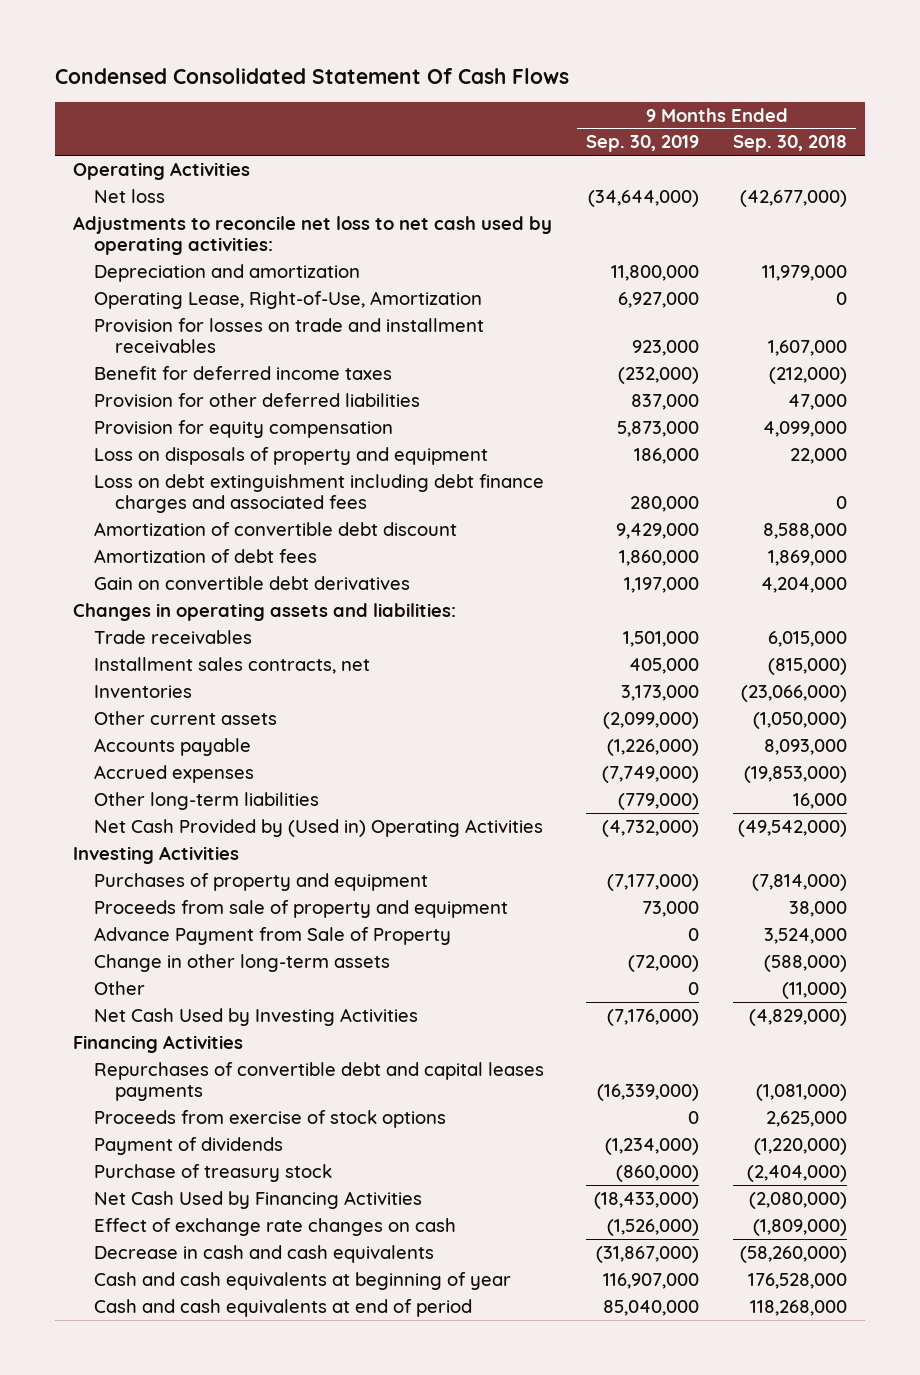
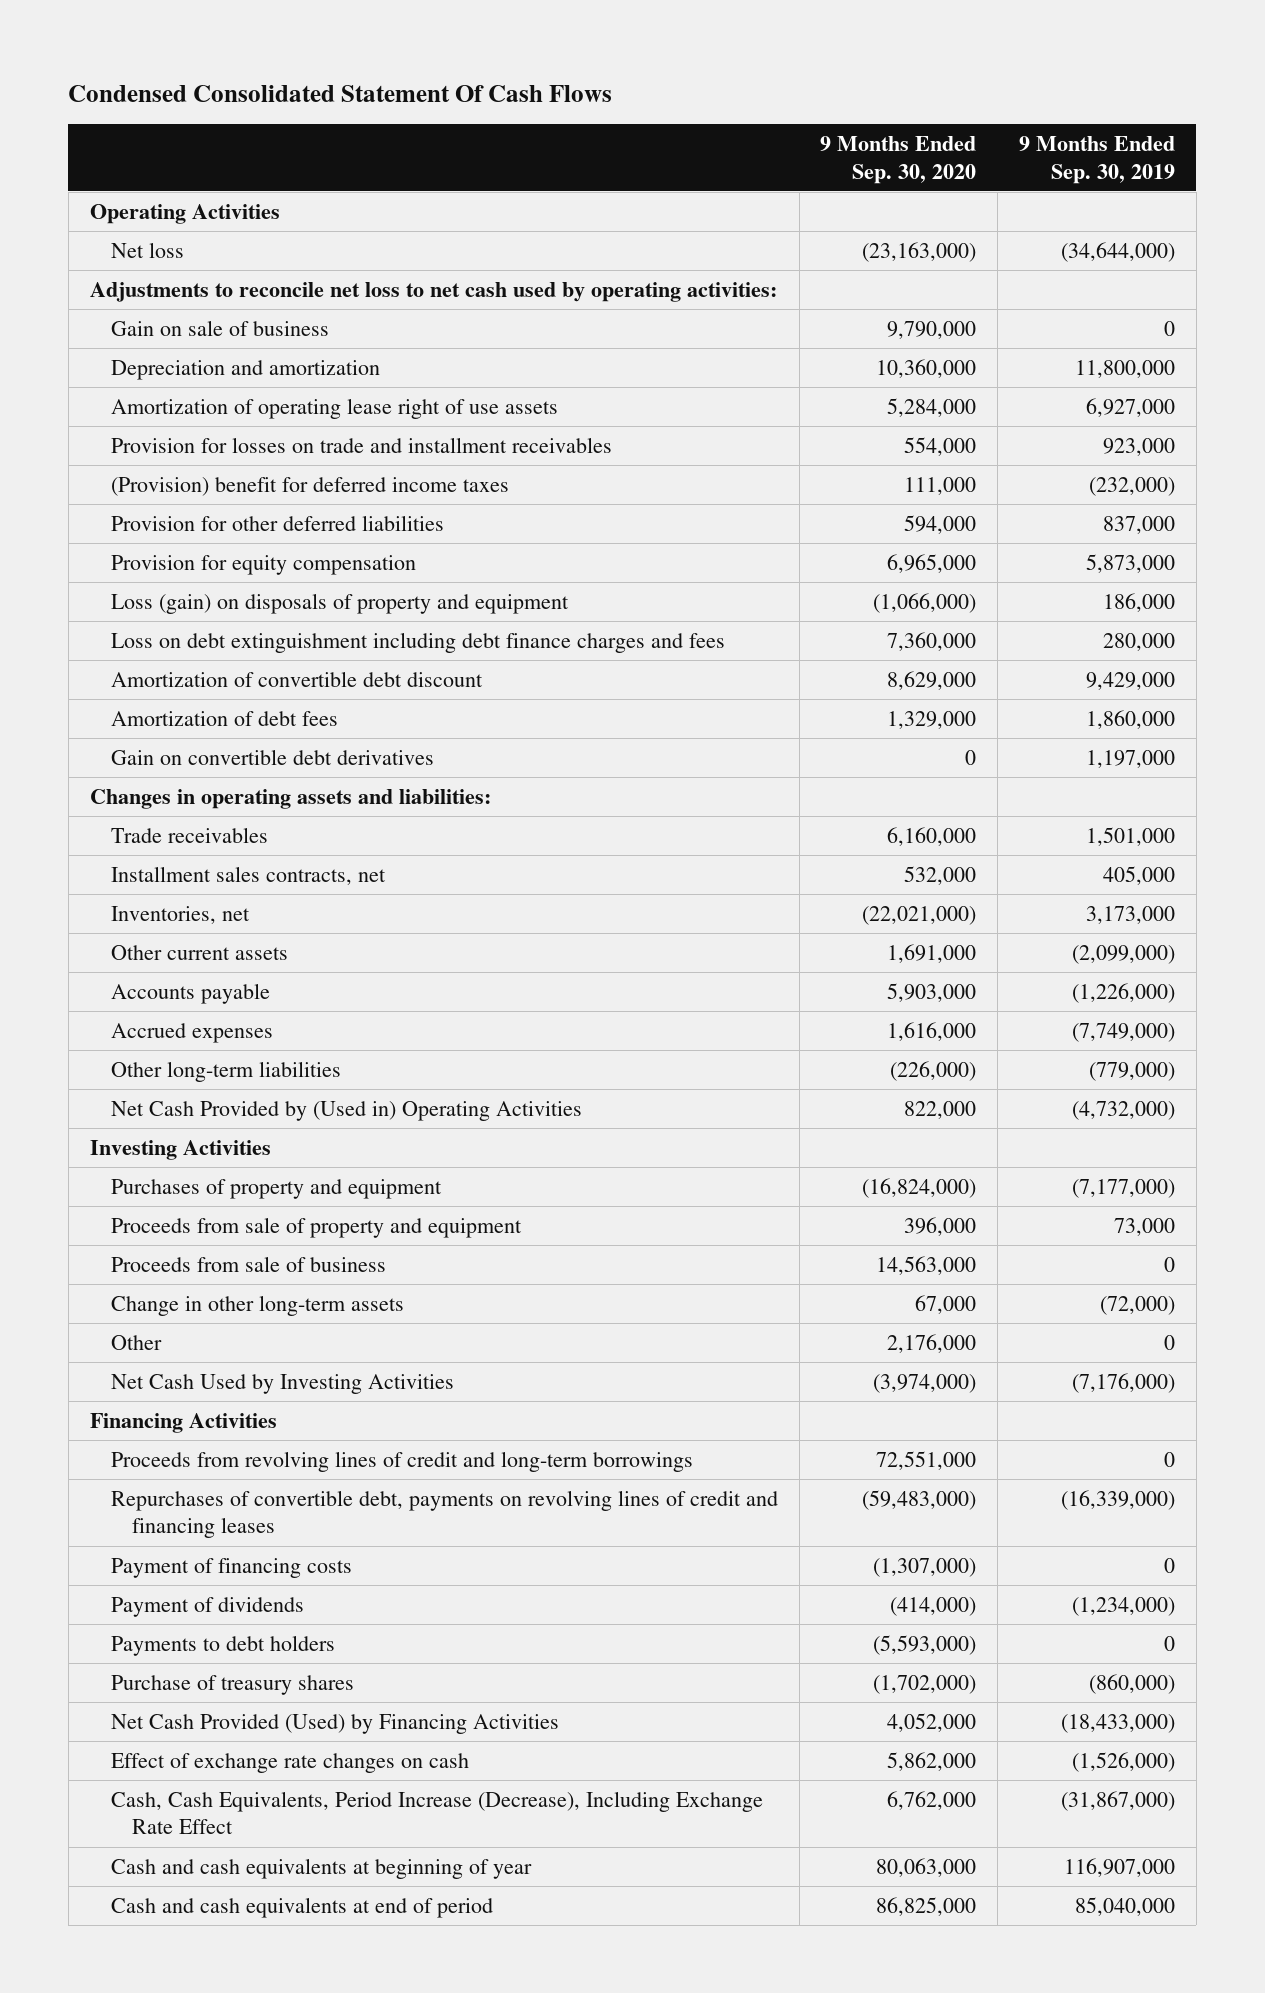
[733,135,848,153] Sep. 30, 2018 -> none
none -> [820,135,977,184] 9 Months Ended Sep. 30, 2020
none -> [110,319,329,336] Gain on sale of business
[93,290,482,309] Operating Lease, Right-of-Use, Amortization -> [110,397,558,419] Amortization of operating lease right of use assets
[93,365,392,380] Benefit for deferred income taxes -> [110,476,509,496] (Provision) benefit for deferred income taxes
[93,446,488,465] Loss on disposals of property and equipment -> [110,592,569,614] Loss (gain) on disposals of property and equipment
[93,473,544,514] Loss on debt extinguishment including debt finance charges and associated fees -> [110,631,725,653] Loss on debt extinguishment including debt finance charges and fees
[93,684,192,698] Inventories -> [110,905,250,924] Inventories, net
[93,926,451,945] Advance Payment from Sale of Property -> none
none -> [110,1255,386,1272] Proceeds from sale of business
[93,1109,446,1128] Proceeds from exercise of stock options -> none
none -> [110,1450,693,1472] Proceeds from revolving lines of credit and long-term borrowings
[93,1061,544,1102] Repurchases of convertible debt and capital leases payments -> [110,1489,778,1539] Repurchases of convertible debt, payments on revolving lines of credit and financing leases
none -> [110,1557,352,1578] Payment of financing costs
none -> [110,1634,335,1656] Payments to debt holders
[93,1163,332,1182] Purchase of treasury stock -> [110,1674,354,1695] Purchase of treasury shares
[93,1190,422,1209] Net Cash Used by Financing Activities -> [110,1713,559,1734] Net Cash Provided (Used) by Financing Activities
[93,1244,434,1263] Decrease in cash and cash equivalents -> [110,1790,763,1835] Cash, Cash Equivalents, Period Increase (Decrease), Including Exchange Rate Effect

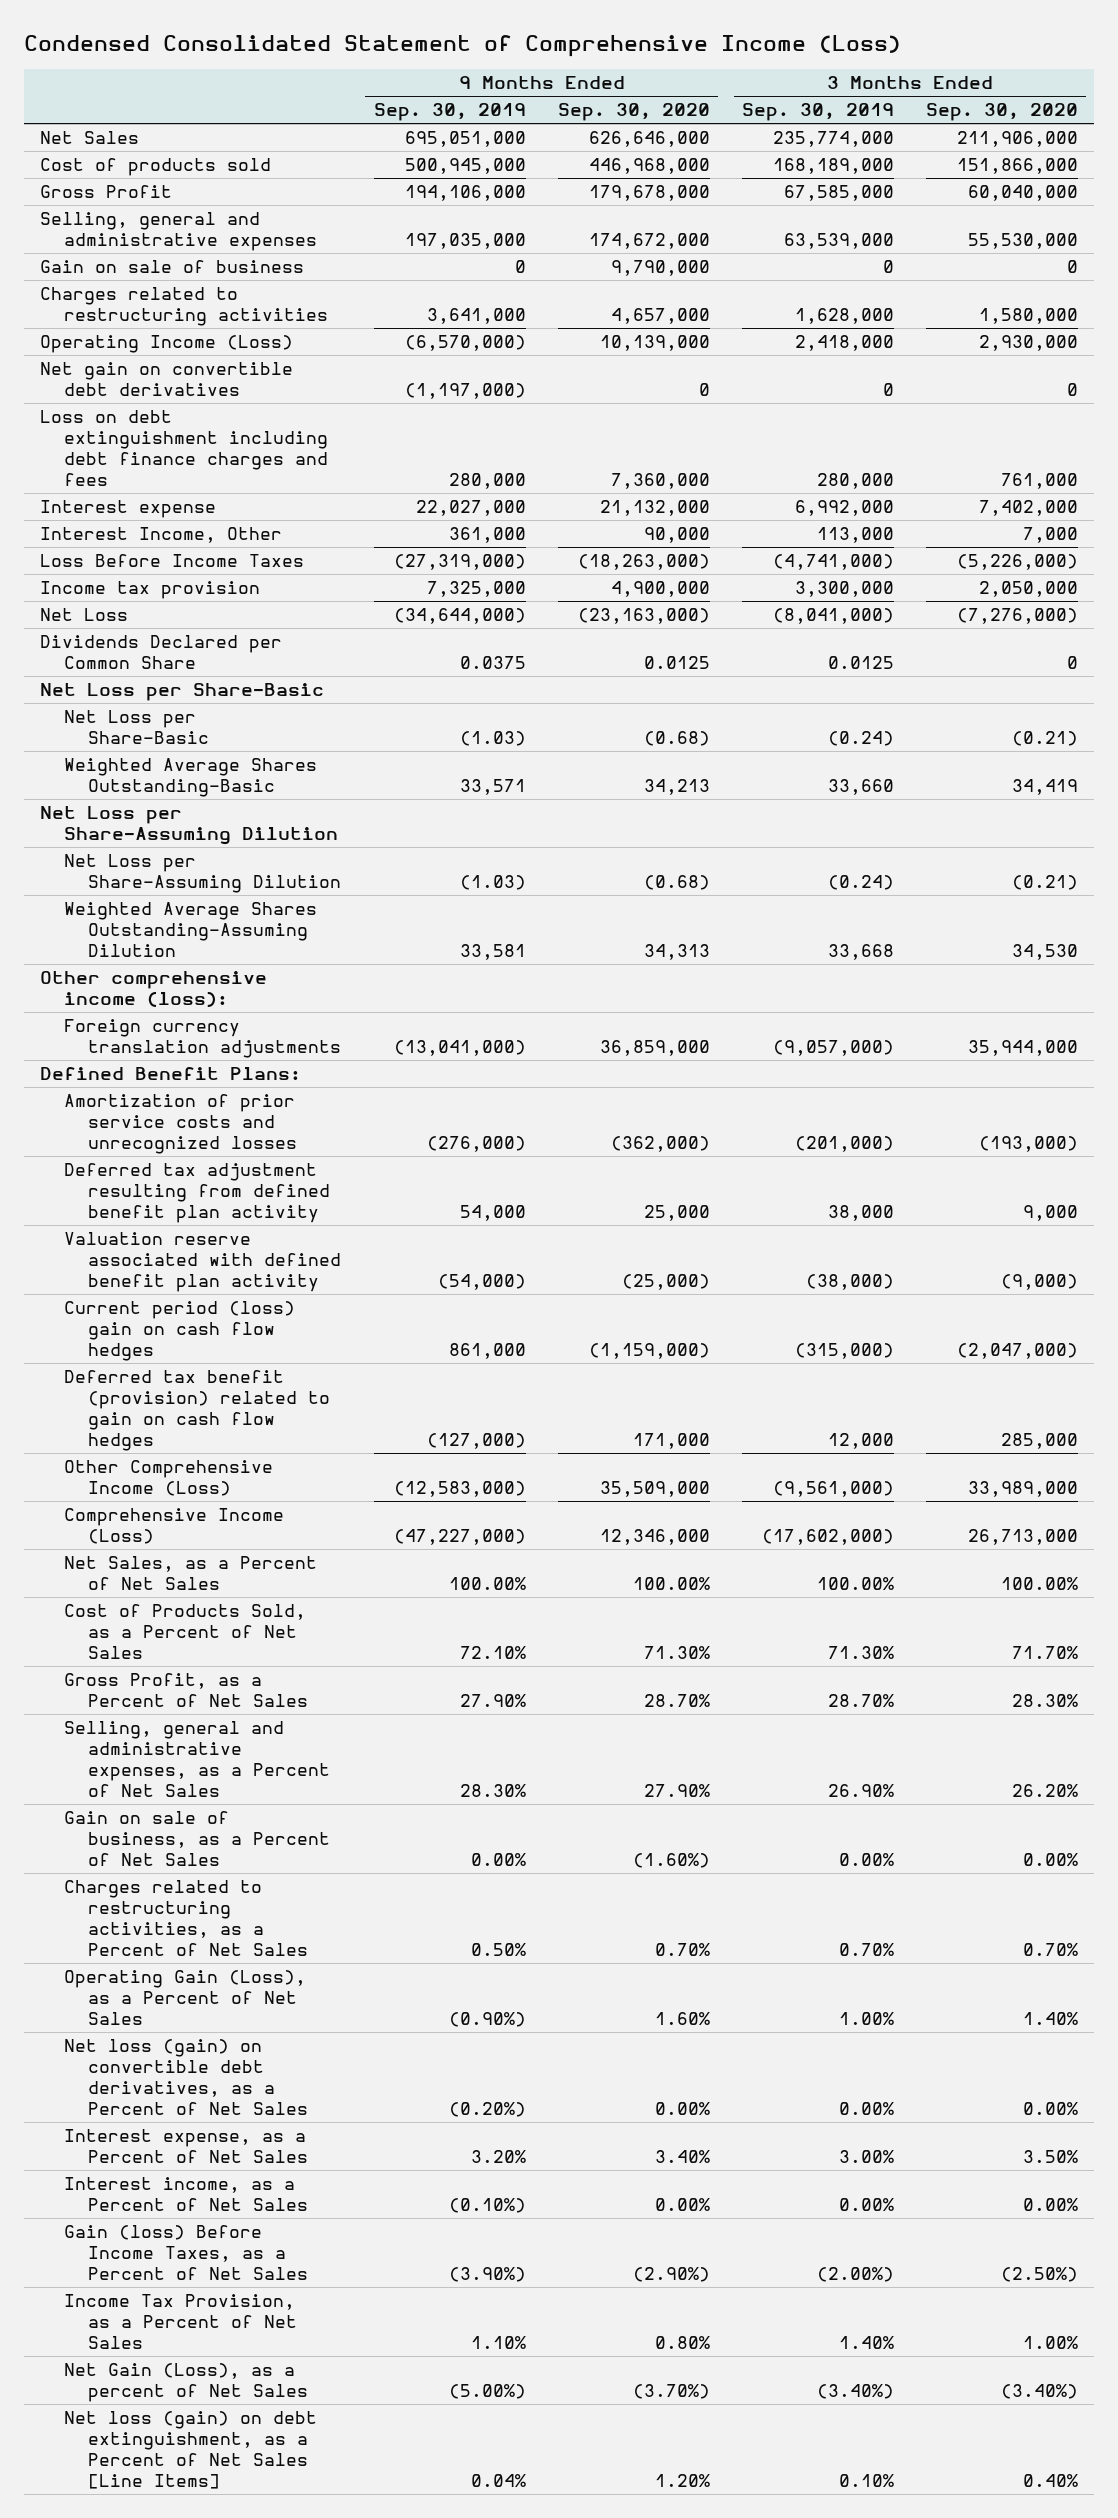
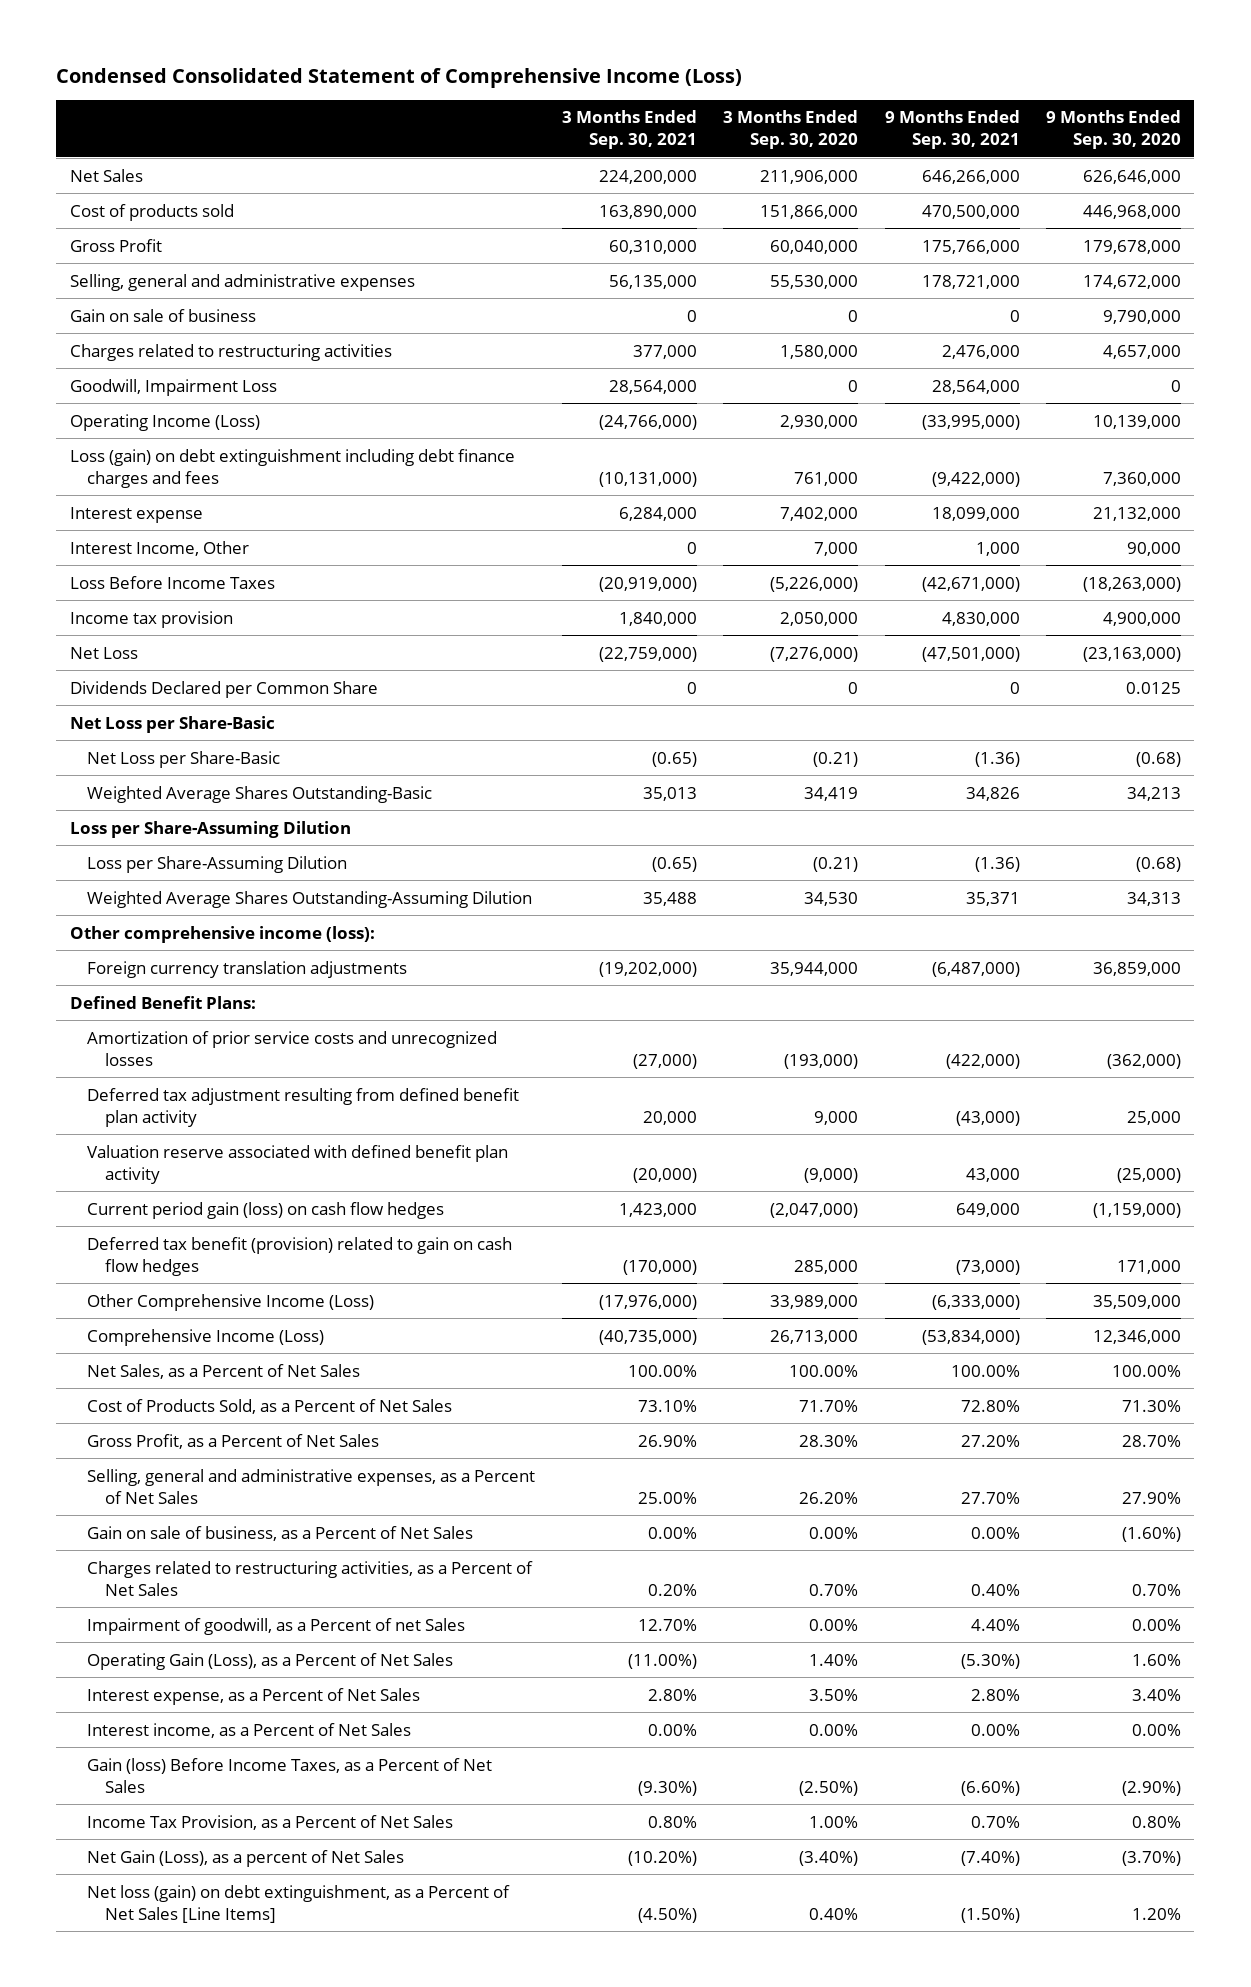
[373,103,526,122] Sep. 30, 2019 -> none
[741,103,894,122] Sep. 30, 2019 -> none
none -> [561,110,697,150] 3 Months Ended Sep. 30, 2021
none -> [884,110,1020,150] 9 Months Ended Sep. 30, 2021
none -> [69,378,277,396] Goodwill, Impairment Loss
[40,362,294,397] Net gain on convertible debt derivatives -> none
[40,410,329,487] Loss on debt extinguishment including debt finance charges and fees -> [69,448,515,488] Loss (gain) on debt extinguishment including debt finance charges and fees
[40,806,339,846] Net Loss per Share-Assuming Dilution -> [69,820,351,838] Loss per Share-Assuming Dilution
[64,854,342,894] Net Loss per Share-Assuming Dilution -> [87,855,348,873] Loss per Share-Assuming Dilution
[64,1301,296,1362] Current period (loss) gain on cash flow hedges -> [87,1201,445,1219] Current period gain (loss) on cash flow hedges
none -> [87,1617,466,1635] Impairment of goodwill, as a Percent of net Sales
[64,2039,309,2116] Net loss (gain) on convertible debt derivatives, as a Percent of Net Sales -> none

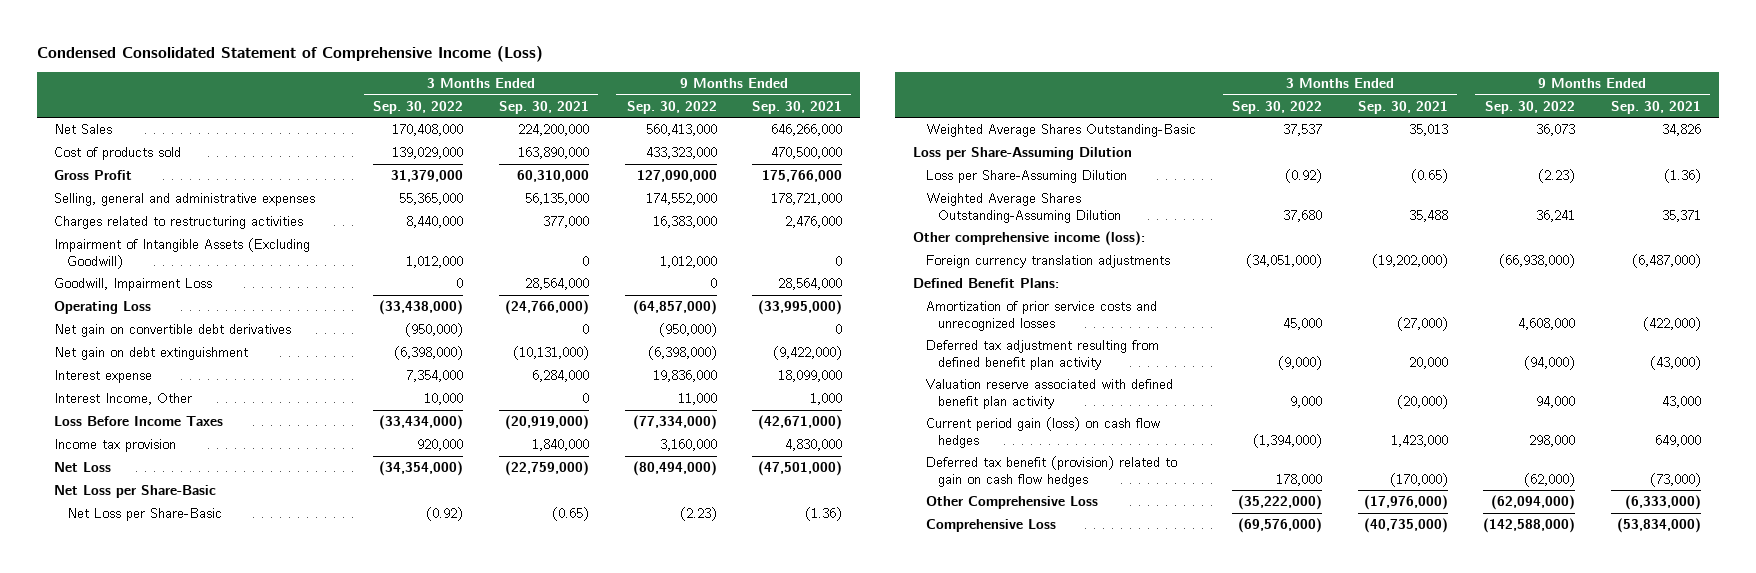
[723,110,859,150] 3 Months Ended Sep. 30, 2020 -> none
[1046,110,1182,150] 9 Months Ended Sep. 30, 2020 -> none
none -> [372,100,463,114] Sep. 30, 2022
none -> [626,100,717,114] Sep. 30, 2022
[69,308,256,322] Gain on sale of business -> none
none -> [54,238,311,269] Impairment of Intangible Assets (Excluding Goodwill)
[69,413,260,431] Operating Income (Loss) -> [54,301,152,315] Operating Loss
none -> [54,324,292,338] Net gain on convertible debt derivatives
[69,448,515,488] Loss (gain) on debt extinguishment including debt finance charges and fees -> [54,347,249,361] Net gain on debt extinguishment
[69,680,378,698] Dividends Declared per Common Share -> none
[87,1363,361,1379] Net Sales, as a Percent of Net Sales -> none
[87,1398,453,1414] Cost of Products Sold, as a Percent of Net Sales -> none
[87,1433,380,1449] Gross Profit, as a Percent of Net Sales -> none
[87,1468,536,1504] Selling, general and administrative expenses, as a Percent of Net Sales -> none
[87,1525,474,1541] Gain on sale of business, as a Percent of Net Sales -> none
[87,1560,534,1596] Charges related to restructuring activities, as a Percent of Net Sales -> none
[87,1617,466,1635] Impairment of goodwill, as a Percent of net Sales -> none
[87,1652,454,1670] Operating Gain (Loss), as a Percent of Net Sales -> none
[87,1687,421,1705] Interest expense, as a Percent of Net Sales -> none
[87,1722,412,1738] Interest income, as a Percent of Net Sales -> none
[87,1757,493,1793] Gain (loss) Before Income Taxes, as a Percent of Net Sales -> none
[87,1814,454,1830] Income Tax Provision, as a Percent of Net Sales -> none
[87,1849,405,1867] Net Gain (Loss), as a percent of Net Sales -> none
[87,1884,511,1923] Net loss (gain) on debt extinguishment, as a Percent of Net Sales [Line Items] -> none
[87,1293,375,1311] Other Comprehensive Income (Loss) -> [925,496,1098,510] Other Comprehensive Loss
[87,1328,325,1346] Comprehensive Income (Loss) -> [925,519,1056,533] Comprehensive Loss

